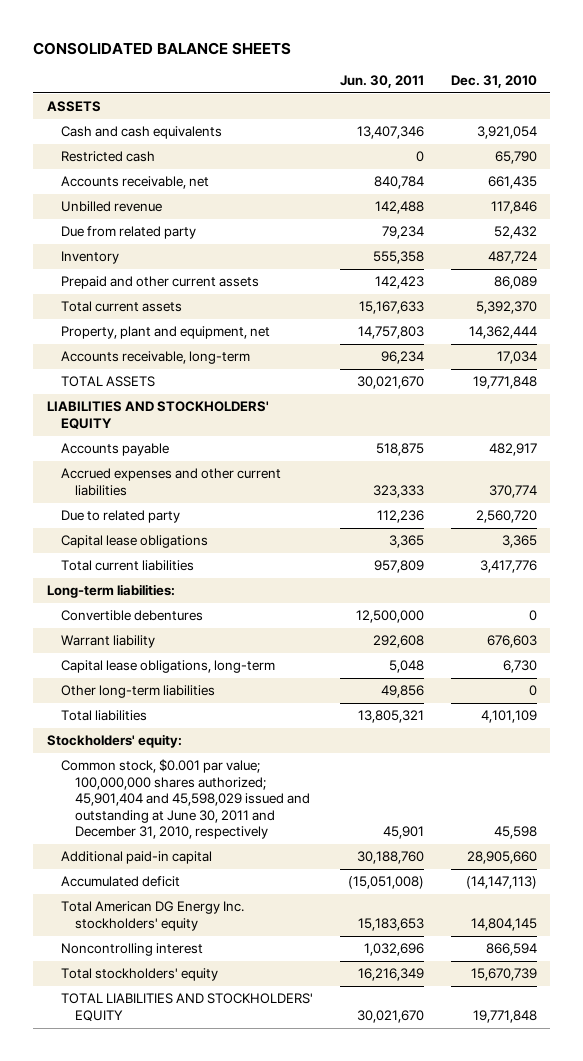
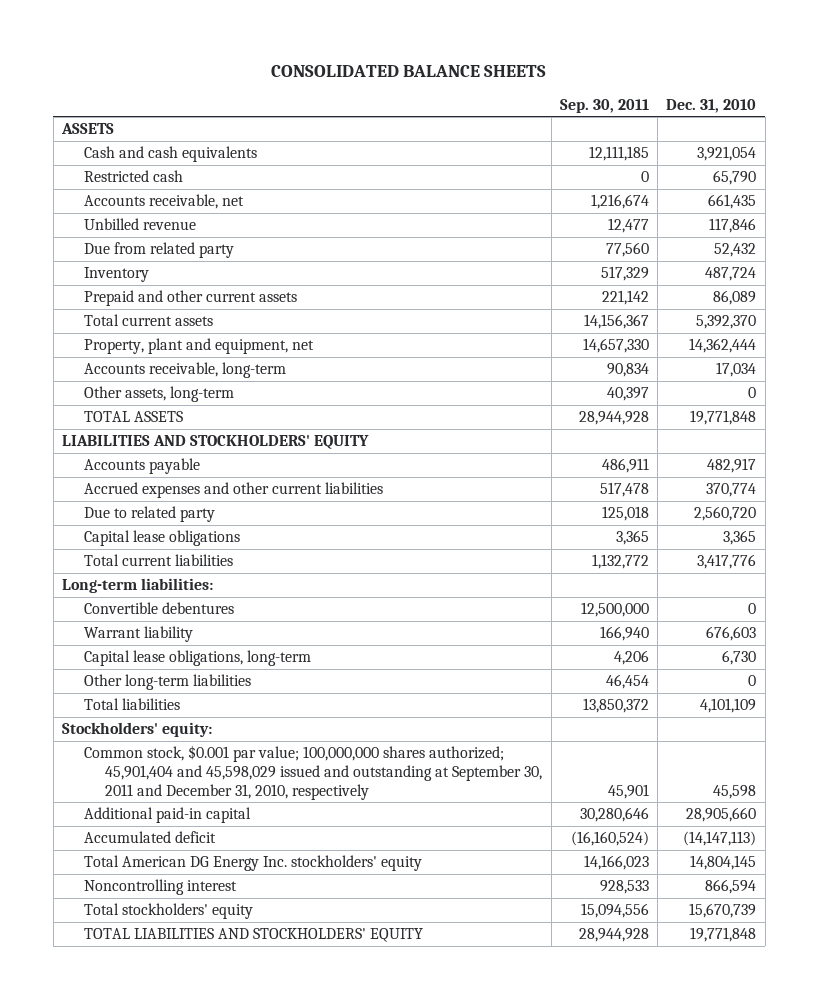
[339,75,424,89] Jun. 30, 2011 -> none
none -> [559,98,649,113] Sep. 30, 2011
none -> [83,386,234,403] Other assets, long-term
[60,759,311,840] Common stock, $0.001 par value; 100,000,000 shares authorized; 45,901,404 and 45,598,029 issued and outstanding at June 30, 2011 and December 31, 2010, respectively -> [83,745,543,800] Common stock, $0.001 par value; 100,000,000 shares authorized; 45,901,404 and 45,598,029 issued and outstanding at September 30, 2011 and December 31, 2010, respectively

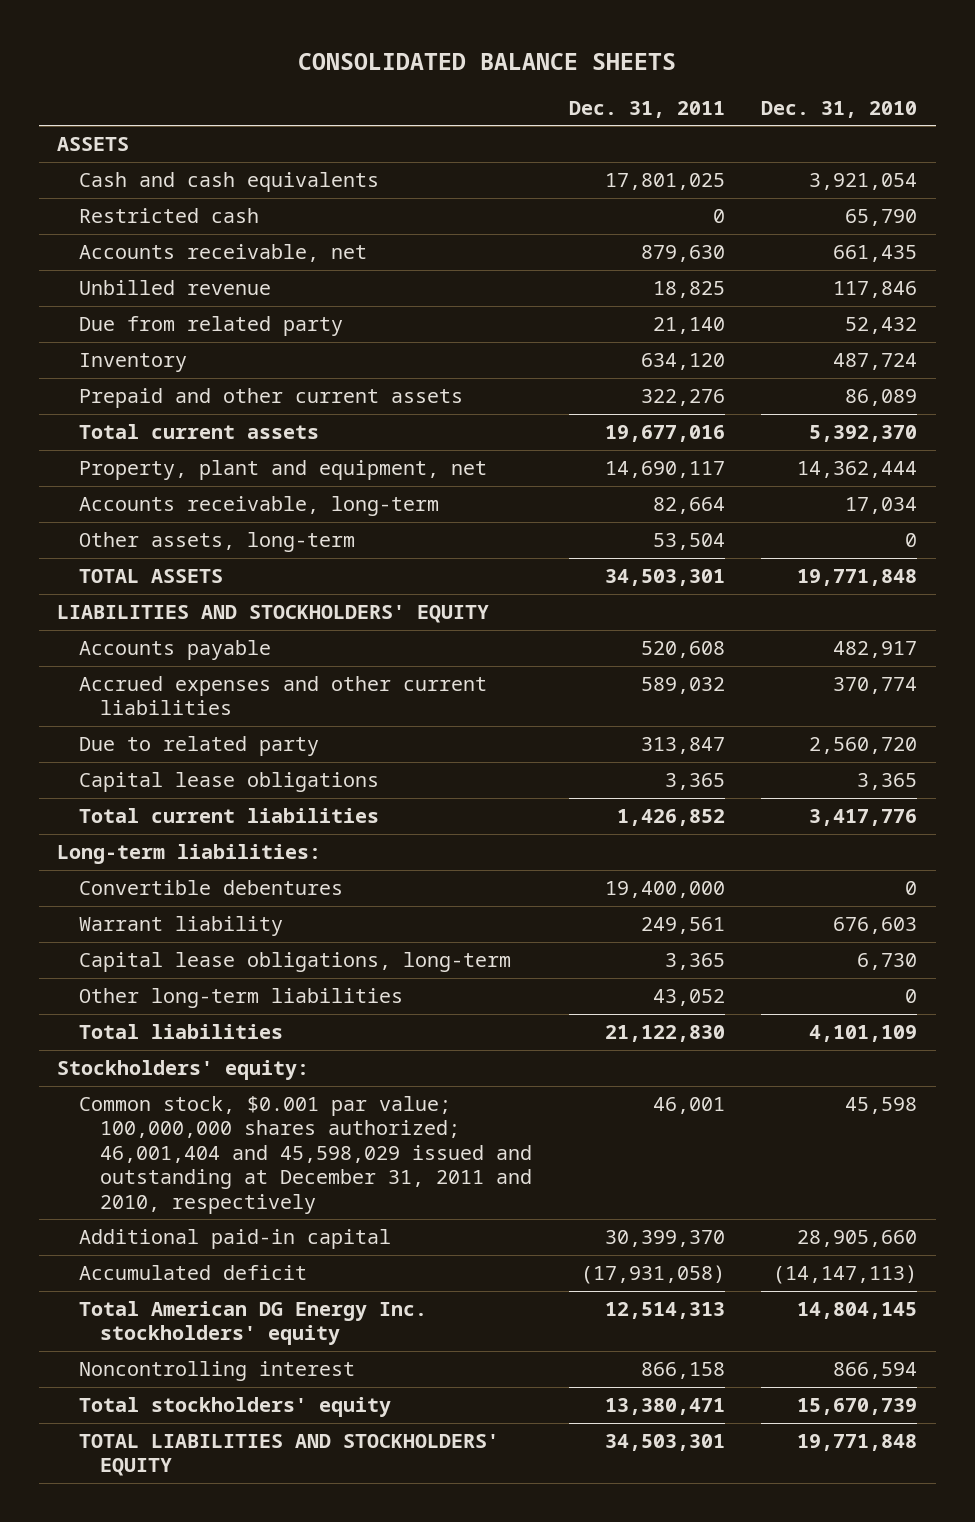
[559,98,649,113] Sep. 30, 2011 -> none
none -> [568,100,725,118] Dec. 31, 2011
[83,745,543,800] Common stock, $0.001 par value; 100,000,000 shares authorized; 45,901,404 and 45,598,029 issued and outstanding at September 30, 2011 and December 31, 2010, respectively -> [78,1096,532,1214] Common stock, $0.001 par value; 100,000,000 shares authorized; 46,001,404 and 45,598,029 issued and outstanding at December 31, 2011 and 2010, respectively

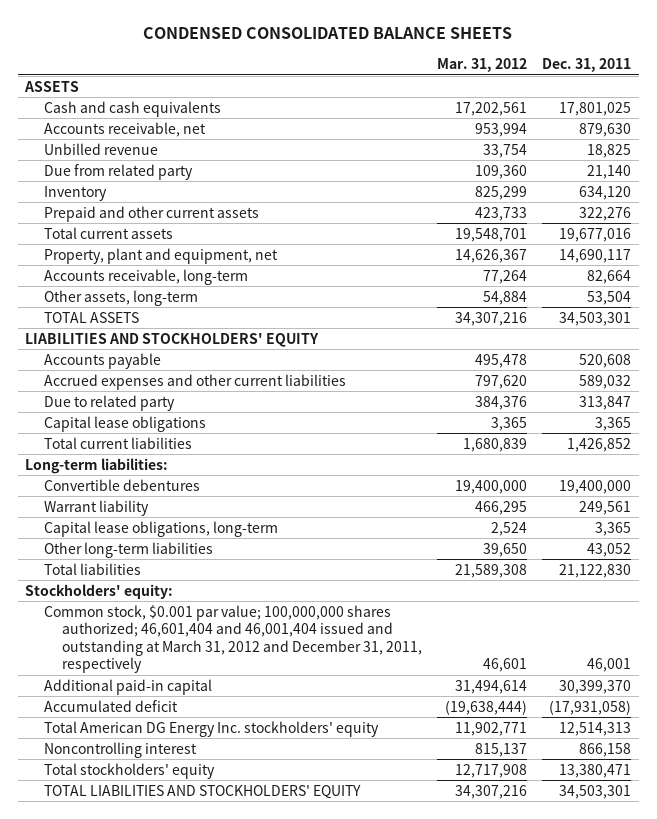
[298,52,677,70] CONSOLIDATED BALANCE SHEETS -> [143,27,513,40] CONDENSED CONSOLIDATED BALANCE SHEETS
[761,100,918,118] Dec. 31, 2010 -> none
none -> [437,58,528,73] Mar. 31, 2012
[78,208,259,224] Restricted cash -> none
[78,1096,532,1214] Common stock, $0.001 par value; 100,000,000 shares authorized; 46,001,404 and 45,598,029 issued and outstanding at December 31, 2011 and 2010, respectively -> [43,604,423,674] Common stock, $0.001 par value; 100,000,000 shares authorized; 46,601,404 and 46,001,404 issued and outstanding at March 31, 2012 and December 31, 2011, respectively

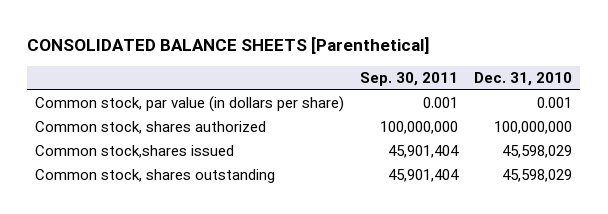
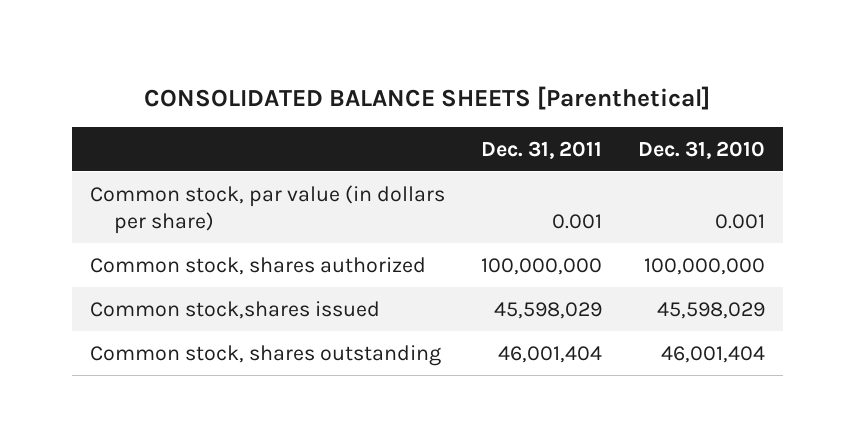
[360,71,459,86] Sep. 30, 2011 -> none
none -> [480,140,602,159] Dec. 31, 2011
[502,169,573,183] 45,598,029 -> [660,345,765,363] 46,001,404

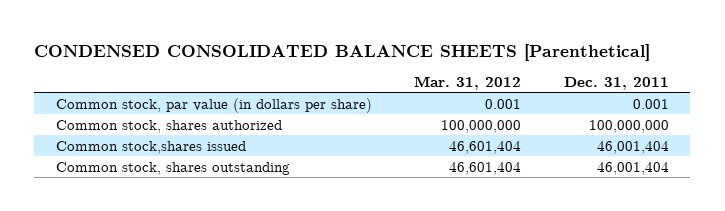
[144,85,711,110] CONSOLIDATED BALANCE SHEETS [Parenthetical] -> [34,43,651,61] CONDENSED CONSOLIDATED BALANCE SHEETS [Parenthetical]
[637,140,765,159] Dec. 31, 2010 -> none
none -> [414,75,522,90] Mar. 31, 2012
[493,301,602,319] 45,598,029 -> [597,140,670,154] 46,001,404

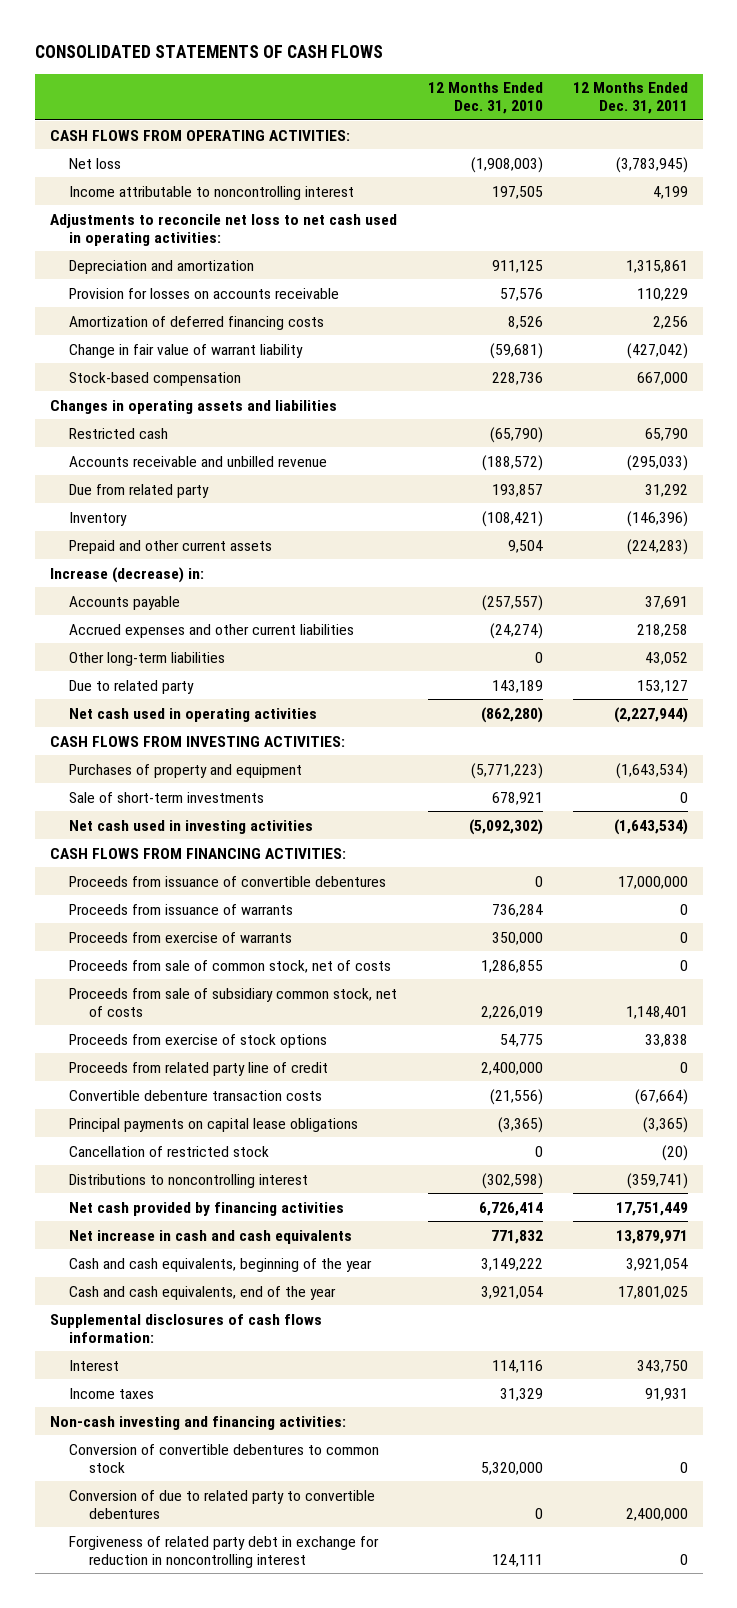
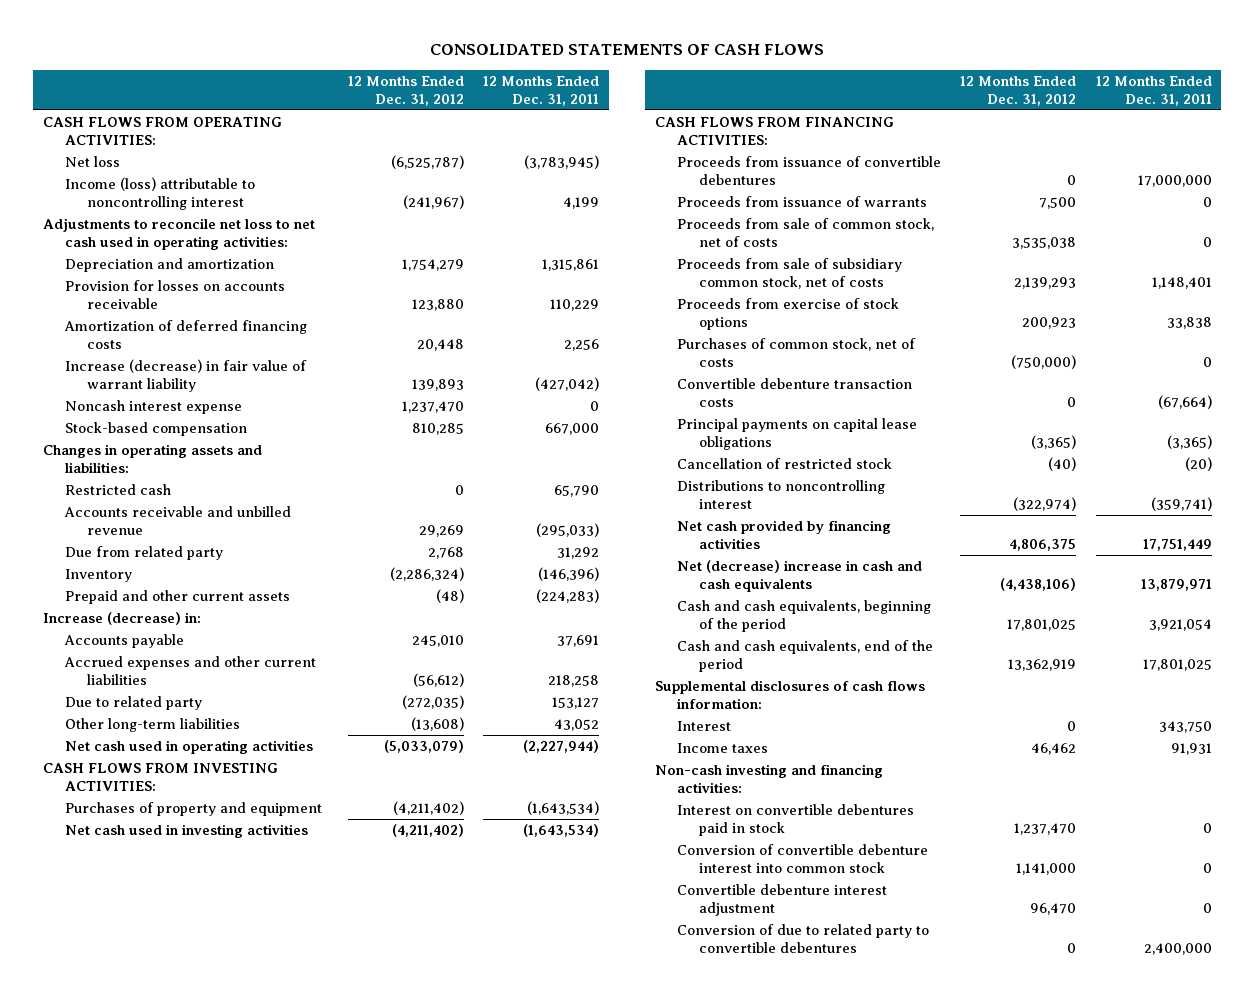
[427,82,543,115] 12 Months Ended Dec. 31, 2010 -> none
none -> [348,75,465,106] 12 Months Ended Dec. 31, 2012
[69,185,355,200] Income attributable to noncontrolling interest -> [64,177,255,210] Income (loss) attributable to noncontrolling interest
[69,343,304,358] Change in fair value of warrant liability -> [64,359,307,392] Increase (decrease) in fair value of warrant liability
none -> [64,400,242,415] Noncash interest expense
[49,399,337,414] Changes in operating assets and liabilities -> [42,444,262,473] Changes in operating assets and liabilities:
[69,651,226,666] Other long-term liabilities -> [64,718,240,733] Other long-term liabilities
[69,791,265,803] Sale of short-term investments -> none
[69,931,293,943] Proceeds from exercise of warrants -> none
[69,1061,329,1076] Proceeds from related party line of credit -> none
none -> [676,338,916,367] Purchases of common stock, net of costs
[69,1229,353,1244] Net increase in cash and cash equivalents -> [676,560,922,592] Net (decrease) increase in cash and cash equivalents
[69,1257,373,1272] Cash and cash equivalents, beginning of the year -> [676,600,931,632] Cash and cash equivalents, beginning of the period
[69,1285,337,1300] Cash and cash equivalents, end of the year -> [676,640,933,672] Cash and cash equivalents, end of the period
none -> [676,804,914,836] Interest on convertible debentures paid in stock
[69,1443,380,1473] Conversion of convertible debentures to common stock -> [676,844,928,873] Conversion of convertible debenture interest into common stock
none -> [676,884,887,916] Convertible debenture interest adjustment
[69,1535,380,1568] Forgiveness of related party debt in exchange for reduction in noncontrolling interest -> none

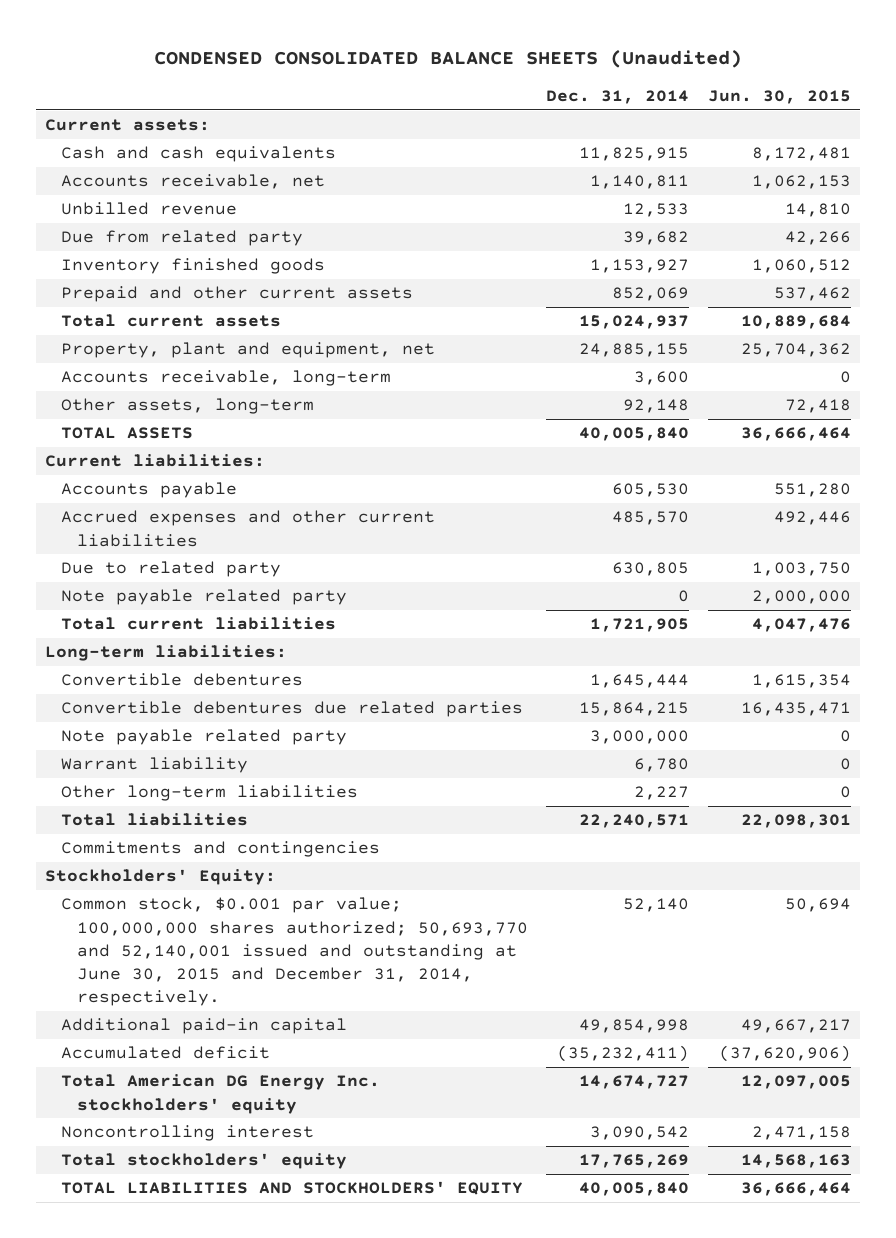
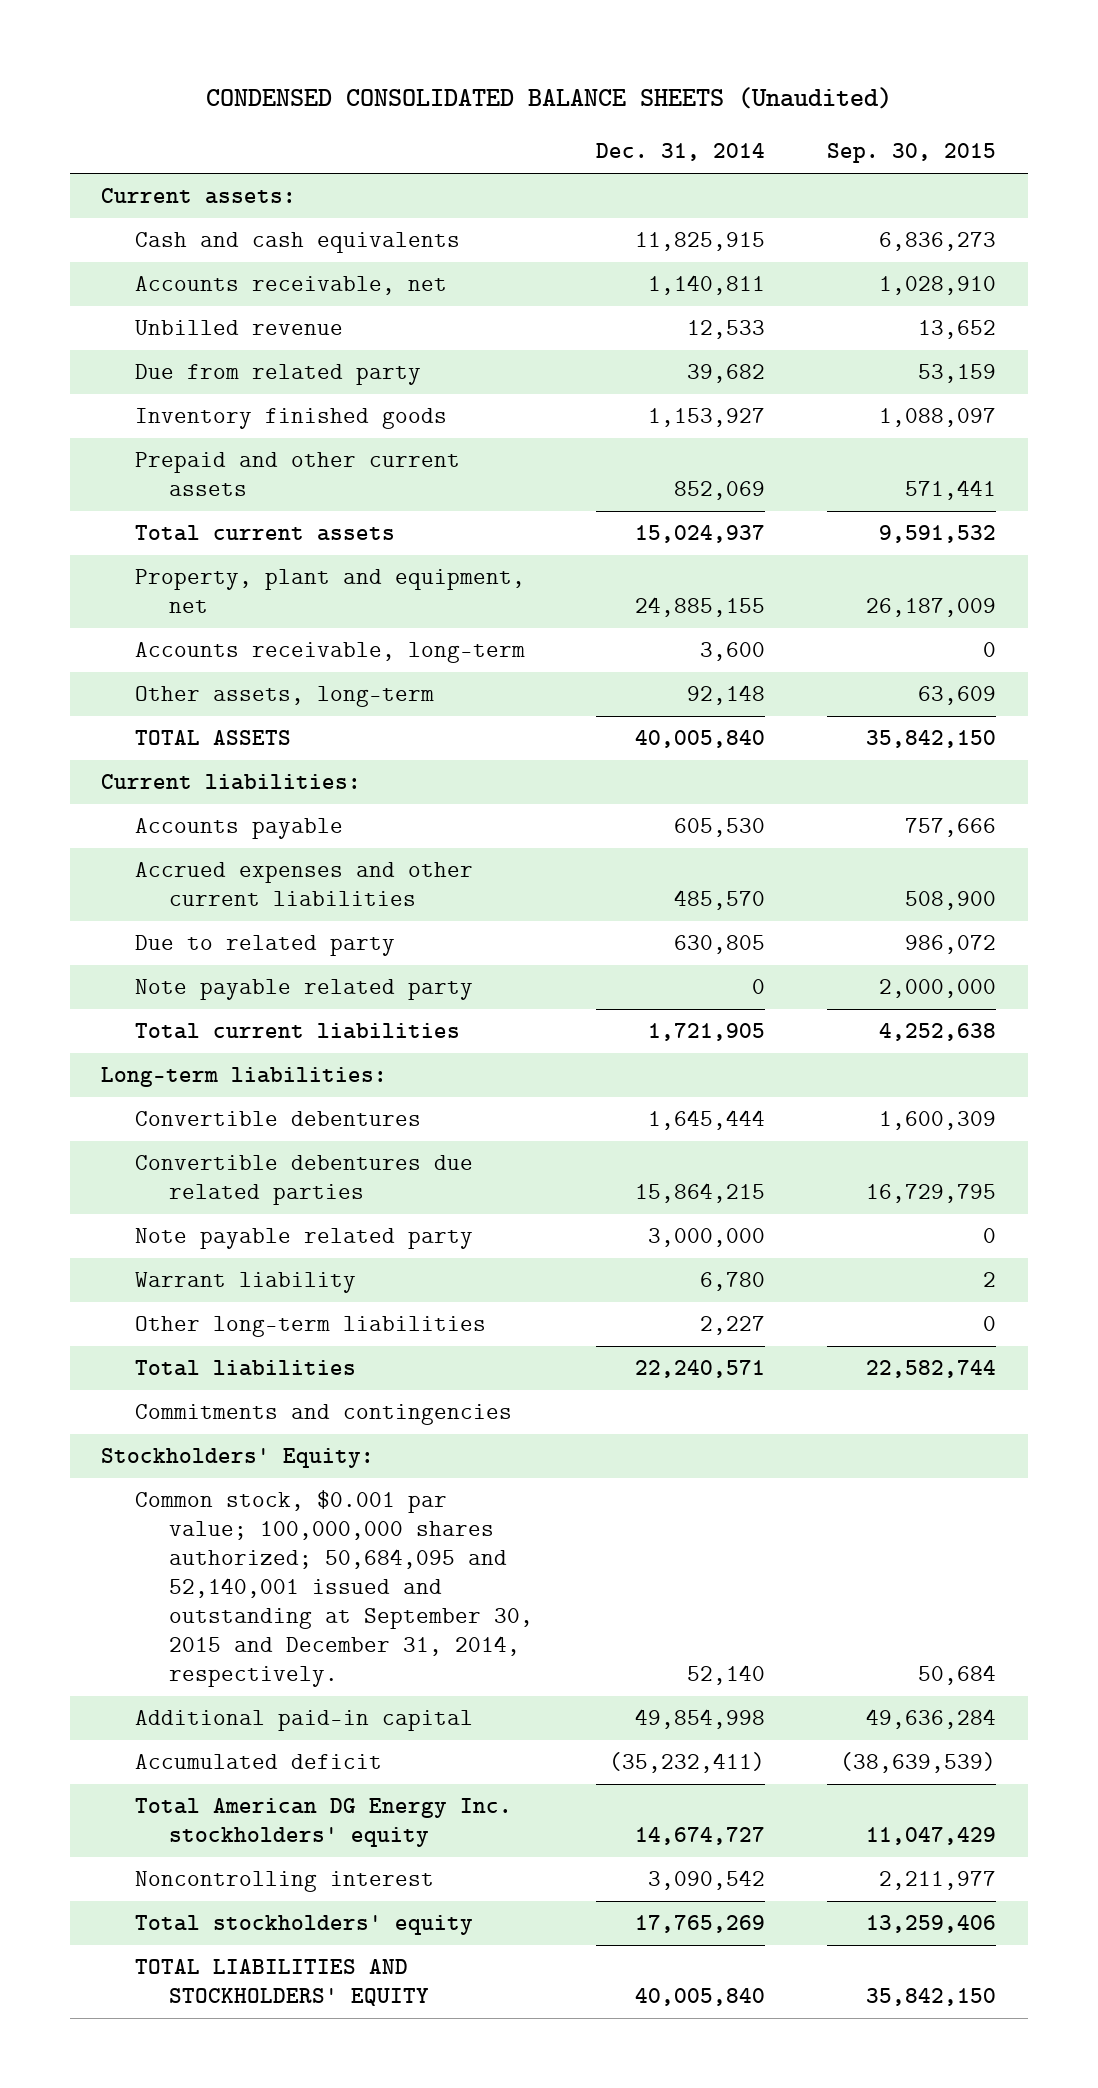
[707,89,851,104] Jun. 30, 2015 -> none
none -> [827,143,997,164] Sep. 30, 2015
[60,897,528,1006] Common stock, $0.001 par value; 100,000,000 shares authorized; 50,693,770 and 52,140,001 issued and outstanding at June 30, 2015 and December 31, 2014, respectively. -> [135,1489,533,1687] Common stock, $0.001 par value; 100,000,000 shares authorized; 50,684,095 and 52,140,001 issued and outstanding at September 30, 2015 and December 31, 2014, respectively.

